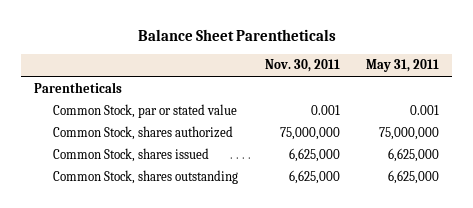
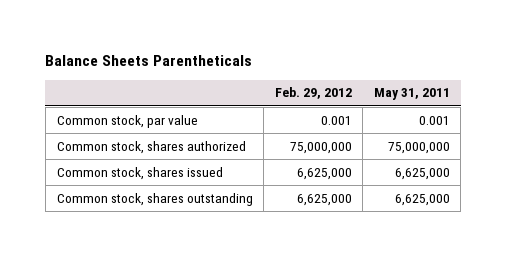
[137,28,336,41] Balance Sheet Parentheticals -> [45,55,253,67] Balance Sheets Parentheticals
[264,59,340,73] Nov. 30, 2011 -> none
none -> [274,87,352,100] Feb. 29, 2012
[34,81,123,93] Parentheticals -> none
[53,103,238,118] Common Stock, par or stated value -> [56,114,198,128] Common stock, par value
[53,125,234,140] Common Stock, shares authorized -> [56,140,246,154] Common stock, shares authorized
[53,147,210,162] Common Stock, shares issued -> [56,166,223,180] Common stock, shares issued
[53,169,239,184] Common Stock, shares outstanding -> [56,192,253,206] Common stock, shares outstanding

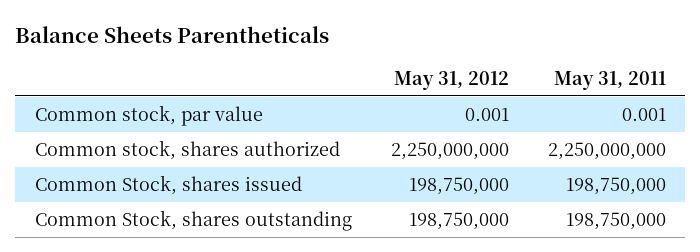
[274,87,352,100] Feb. 29, 2012 -> none
none -> [393,70,509,90] May 31, 2012
[387,141,450,154] 75,000,000 -> [547,141,666,160] 2,250,000,000
[56,166,223,180] Common stock, shares issued -> [34,174,302,195] Common Stock, shares issued
[394,167,450,180] 6,625,000 -> [565,176,666,195] 198,750,000
[56,192,253,206] Common stock, shares outstanding -> [34,209,352,231] Common Stock, shares outstanding
[394,193,450,206] 6,625,000 -> [565,211,666,230] 198,750,000

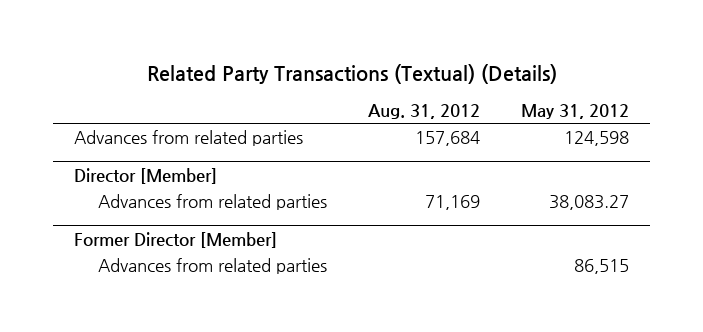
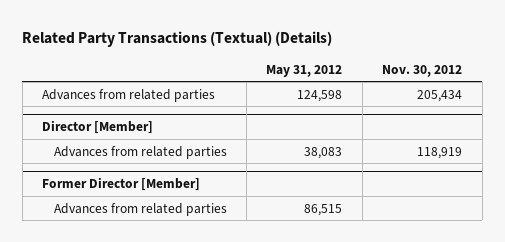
[368,103,481,119] Aug. 31, 2012 -> none
none -> [382,64,463,77] Nov. 30, 2012
[549,195,630,211] 38,083.27 -> [304,146,343,159] 38,083

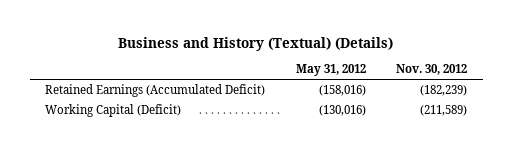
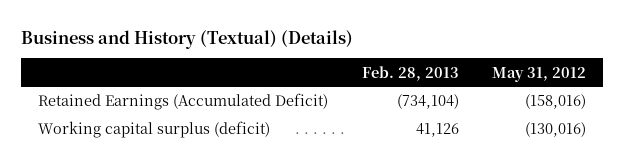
[396,64,468,76] Nov. 30, 2012 -> none
none -> [361,65,459,81] Feb. 28, 2013
[44,104,181,118] Working Capital (Deficit) -> [37,121,270,139] Working capital surplus (deficit)

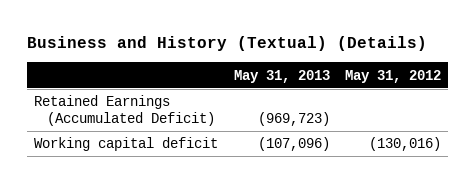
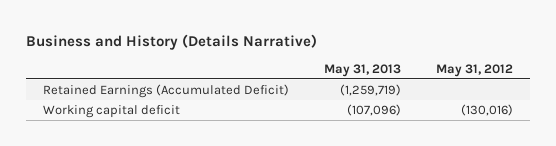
[26,36,427,52] Business and History (Textual) (Details) -> [25,33,317,50] Business and History (Details Narrative)
[257,111,330,126] (969,723) -> [339,83,401,96] (1,259,719)

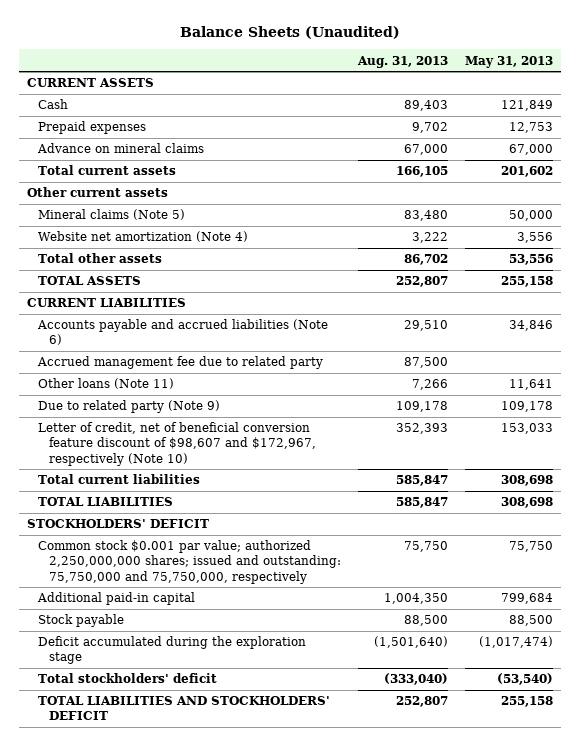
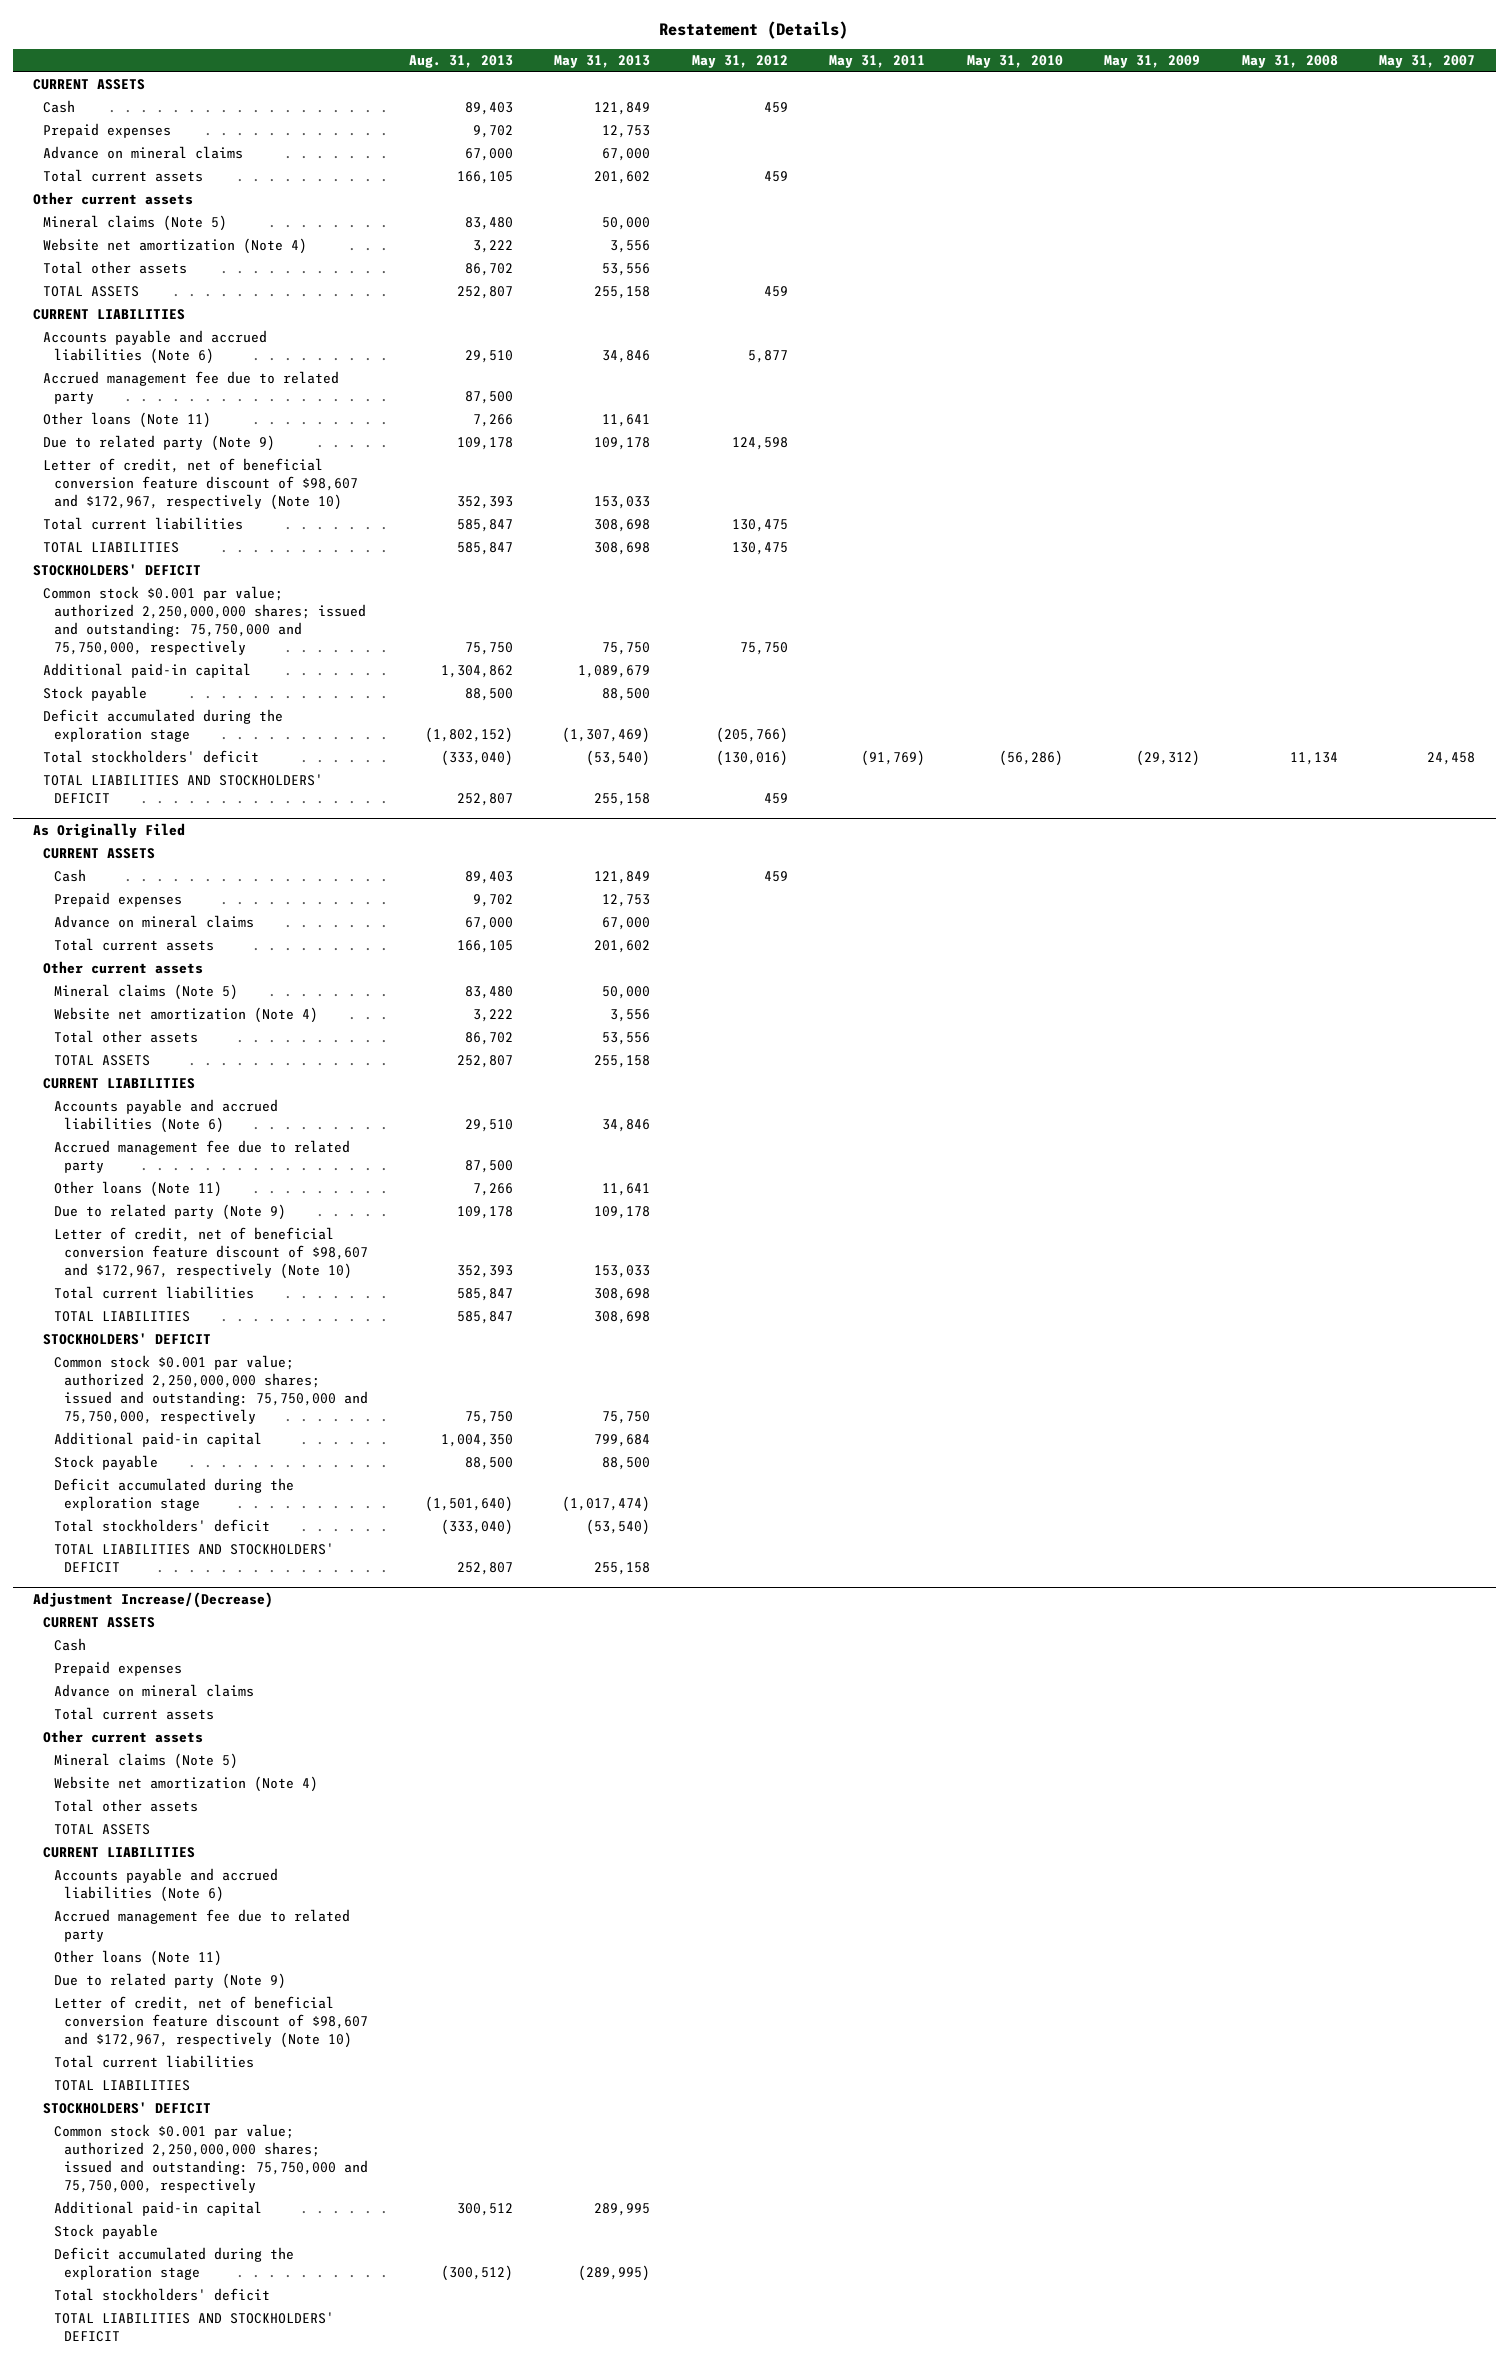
[180,26,401,40] Balance Sheets (Unaudited) -> [659,20,849,39] Restatement (Details)
none -> [691,55,788,69] May 31, 2012
none -> [829,55,926,69] May 31, 2011
none -> [966,55,1063,69] May 31, 2010
none -> [1104,55,1201,69] May 31, 2009
none -> [1241,55,1338,69] May 31, 2008
none -> [1378,55,1475,69] May 31, 2007
none -> [43,663,252,679] Additional paid-in capital
none -> [43,686,148,702] Stock payable
none -> [43,709,284,743] Deficit accumulated during the exploration stage
none -> [43,750,260,764] Total stockholders' deficit
none -> [43,774,324,805] TOTAL LIABILITIES AND STOCKHOLDERS' DEFICIT
none -> [33,823,186,839] As Originally Filed
none -> [43,848,156,860] CURRENT ASSETS
none -> [53,869,86,883] Cash
none -> [53,892,182,908] Prepaid expenses
none -> [53,915,254,929] Advance on mineral claims
none -> [53,938,214,952] Total current assets
none -> [43,961,204,975] Other current assets
none -> [53,984,238,1001] Mineral claims (Note 5)
none -> [53,1007,318,1024] Website net amortization (Note 4)
none -> [53,1030,198,1044] Total other assets
none -> [53,1055,150,1067] TOTAL ASSETS
none -> [43,1078,196,1090] CURRENT LIABILITIES
none -> [53,1099,278,1134] Accounts payable and accrued liabilities (Note 6)
none -> [53,1140,350,1174] Accrued management fee due to related party
none -> [53,1181,222,1198] Other loans (Note 11)
none -> [53,1204,286,1221] Due to related party (Note 9)
none -> [53,1227,368,1280] Letter of credit, net of beneficial conversion feature discount of $98,607 and $172,967, respectively (Note 10)
none -> [53,1286,254,1300] Total current liabilities
none -> [53,1311,190,1323] TOTAL LIABILITIES
none -> [43,1333,212,1346] STOCKHOLDERS' DEFICIT
none -> [53,1355,368,1425] Common stock $0.001 par value; authorized 2,250,000,000 shares; issued and outstanding: 75,750,000 and 75,750,000, respectively
none -> [33,1592,274,1609] Adjustment Increase/(Decrease)
none -> [43,1617,156,1629] CURRENT ASSETS
none -> [53,1638,86,1652] Cash
none -> [53,1661,182,1677] Prepaid expenses
none -> [53,1684,254,1698] Advance on mineral claims
none -> [53,1707,214,1721] Total current assets
none -> [43,1730,204,1744] Other current assets
none -> [53,1753,238,1770] Mineral claims (Note 5)
none -> [53,1776,318,1793] Website net amortization (Note 4)
none -> [53,1799,198,1813] Total other assets
none -> [53,1824,150,1836] TOTAL ASSETS
none -> [43,1847,196,1859] CURRENT LIABILITIES
none -> [53,1868,278,1903] Accounts payable and accrued liabilities (Note 6)
none -> [53,1909,350,1943] Accrued management fee due to related party
none -> [53,1950,222,1967] Other loans (Note 11)
none -> [53,1973,286,1990] Due to related party (Note 9)
none -> [53,1996,368,2049] Letter of credit, net of beneficial conversion feature discount of $98,607 and $172,967, respectively (Note 10)
none -> [53,2055,254,2069] Total current liabilities
none -> [53,2080,190,2092] TOTAL LIABILITIES
none -> [43,2102,212,2115] STOCKHOLDERS' DEFICIT
none -> [53,2124,368,2194] Common stock $0.001 par value; authorized 2,250,000,000 shares; issued and outstanding: 75,750,000 and 75,750,000, respectively
none -> [53,2201,262,2217] Additional paid-in capital
none -> [53,2224,158,2240] Stock payable
none -> [53,2247,294,2281] Deficit accumulated during the exploration stage
none -> [53,2288,270,2302] Total stockholders' deficit
none -> [53,2312,334,2343] TOTAL LIABILITIES AND STOCKHOLDERS' DEFICIT

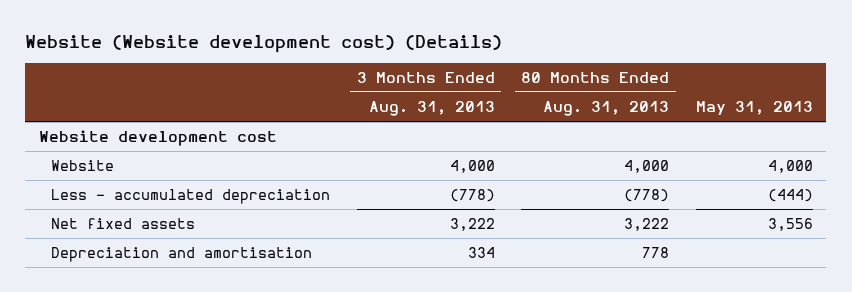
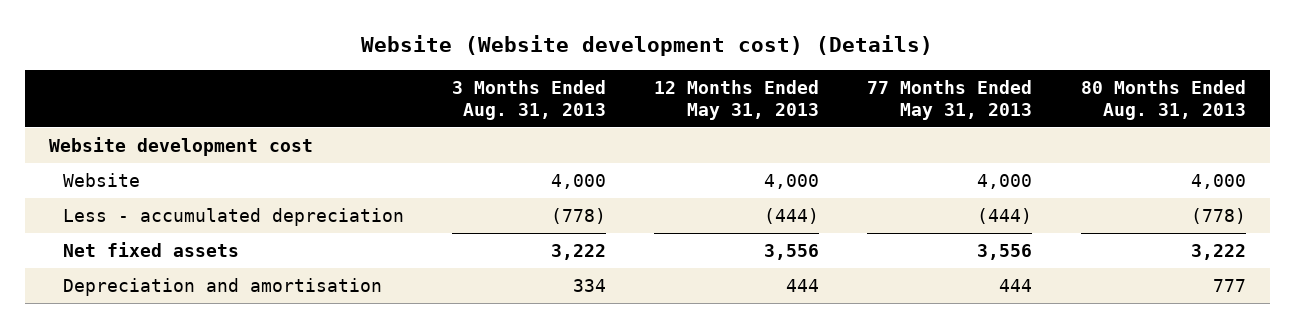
[695,101,813,116] May 31, 2013 -> none
none -> [654,80,820,120] 12 Months Ended May 31, 2013
none -> [867,80,1033,120] 77 Months Ended May 31, 2013
[642,247,670,259] 778 -> [1212,278,1246,292] 777

